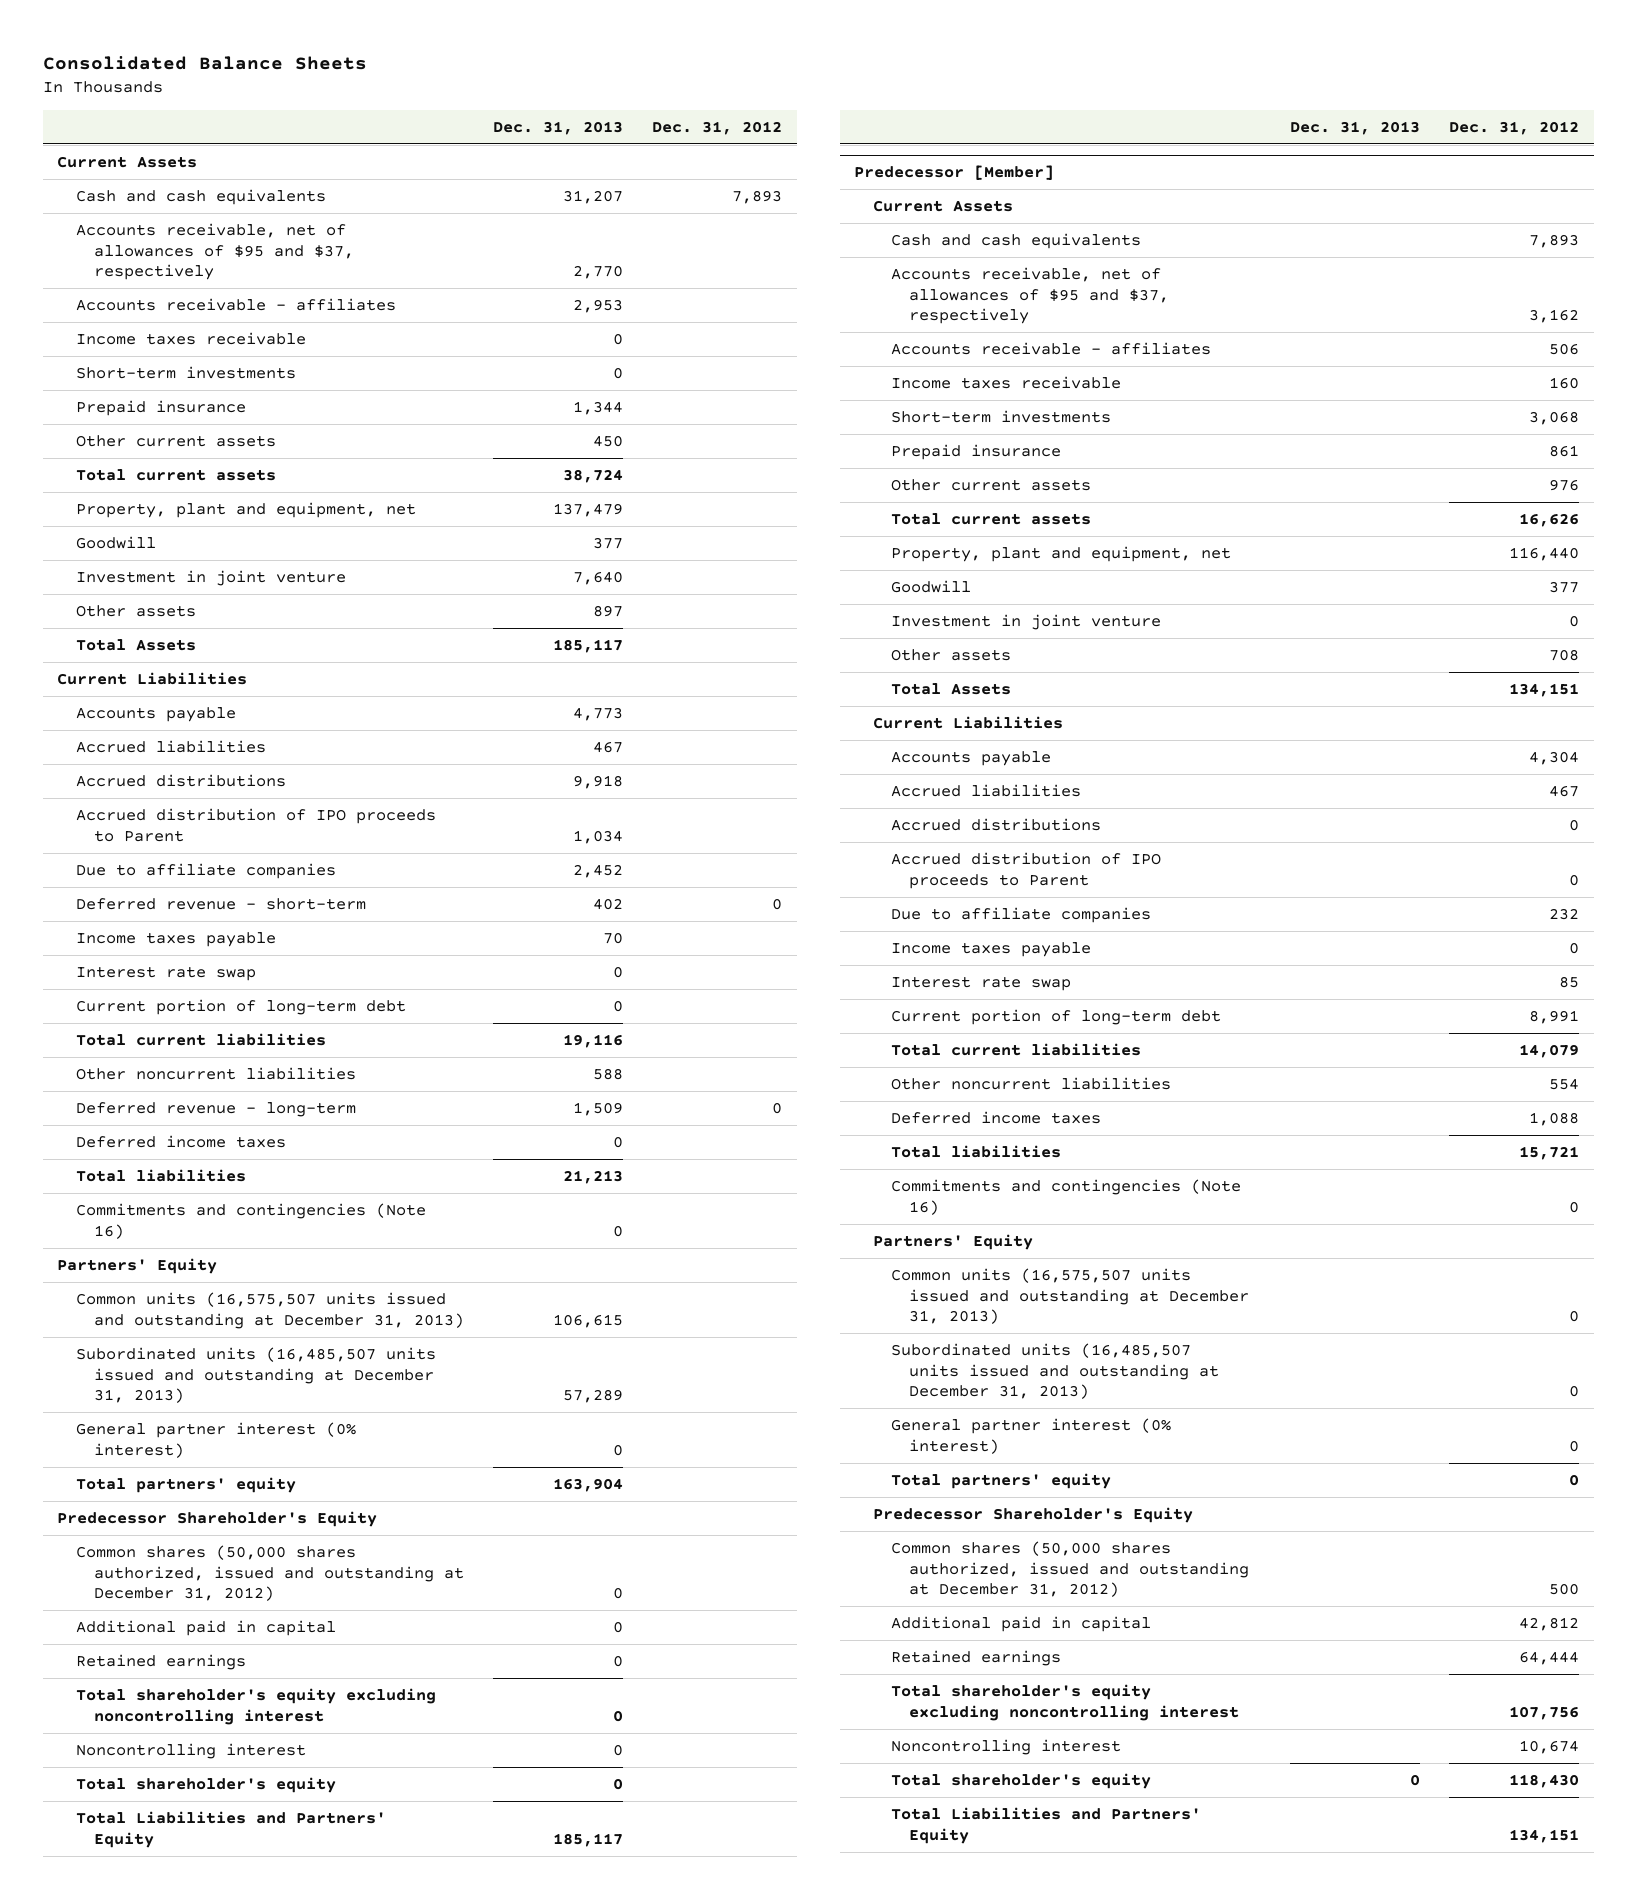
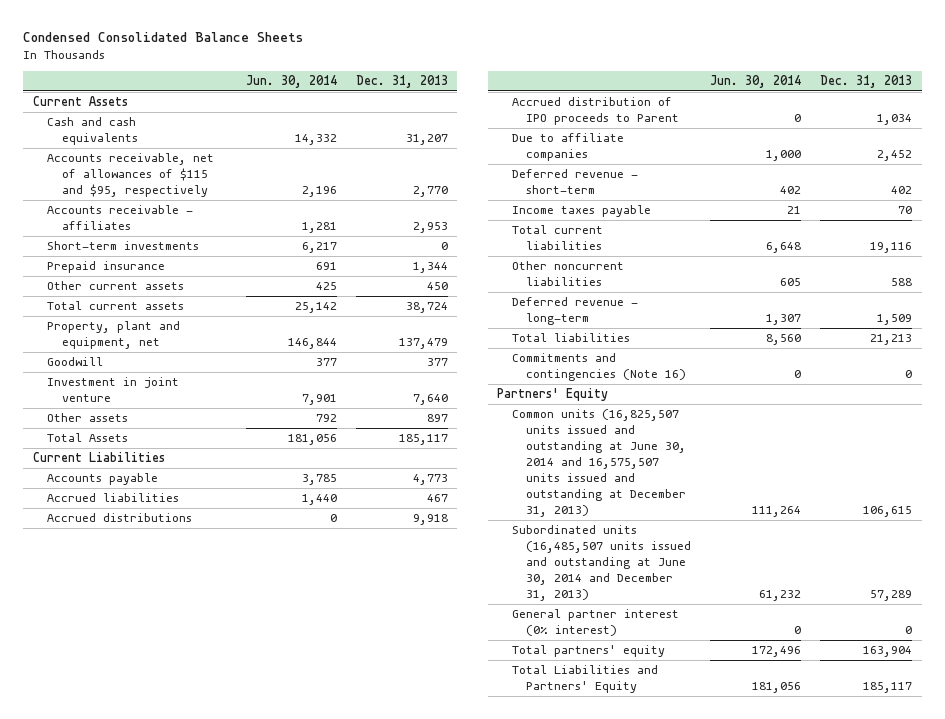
[42,56,367,71] Consolidated Balance Sheets -> [23,32,304,43] Condensed Consolidated Balance Sheets
[652,120,783,135] Dec. 31, 2012 -> none
none -> [245,75,337,89] Jun. 30, 2014
[75,223,354,281] Accounts receivable, net of allowances of $95 and $37, respectively -> [47,153,215,198] Accounts receivable, net of allowances of $115 and $95, respectively
[75,332,306,346] Income taxes receivable -> none
[75,966,256,982] Interest rate swap -> none
[75,999,406,1016] Current portion of long-term debt -> none
[75,1135,286,1149] Deferred income taxes -> none
[75,1292,464,1329] Common units (16,575,507 units issued and outstanding at December 31, 2013) -> [511,409,687,518] Common units (16,825,507 units issued and outstanding at June 30, 2014 and 16,575,507 units issued and outstanding at December 31, 2013)
[75,1347,436,1404] Subordinated units (16,485,507 units issued and outstanding at December 31, 2013) -> [511,525,692,602] Subordinated units (16,485,507 units issued and outstanding at June 30, 2014 and December 31, 2013)
[57,1511,378,1528] Predecessor Shareholder's Equity -> none
[75,1545,464,1602] Common shares (50,000 shares authorized, issued and outstanding at December 31, 2012) -> none
[75,1620,336,1637] Additional paid in capital -> none
[75,1654,246,1671] Retained earnings -> none
[75,1688,436,1725] Total shareholder's equity excluding noncontrolling interest -> none
[75,1743,306,1760] Noncontrolling interest -> none
[75,1777,336,1794] Total shareholder's equity -> none
[854,165,1055,181] Predecessor [Member] -> none
[872,200,1013,213] Current Assets -> none
[890,233,1141,250] Cash and cash equivalents -> none
[890,267,1170,325] Accounts receivable, net of allowances of $95 and $37, respectively -> none
[890,342,1211,356] Accounts receivable - affiliates -> none
[890,376,1121,390] Income taxes receivable -> none
[890,410,1111,424] Short-term investments -> none
[890,444,1061,461] Prepaid insurance -> none
[890,479,1091,492] Other current assets -> none
[890,513,1091,526] Total current assets -> none
[890,546,1231,563] Property, plant and equipment, net -> none
[890,580,971,594] Goodwill -> none
[890,614,1161,631] Investment in joint venture -> none
[890,649,1011,662] Other assets -> none
[890,683,1011,696] Total Assets -> none
[872,716,1063,730] Current Liabilities -> none
[890,751,1051,767] Accounts payable -> none
[890,784,1081,798] Accrued liabilities -> none
[890,818,1101,832] Accrued distributions -> none
[890,852,1161,889] Accrued distribution of IPO proceeds to Parent -> none
[890,907,1151,924] Due to affiliate companies -> none
[890,942,1091,958] Income taxes payable -> none
[890,976,1071,992] Interest rate swap -> none
[890,1009,1221,1026] Current portion of long-term debt -> none
[890,1043,1141,1057] Total current liabilities -> none
[890,1077,1171,1091] Other noncurrent liabilities -> none
[890,1111,1101,1125] Deferred income taxes -> none
[890,1145,1061,1159] Total liabilities -> none
[890,1179,1241,1215] Commitments and contingencies (Note 16) -> none
[872,1234,1033,1251] Partners' Equity -> none
[890,1268,1250,1325] Common units (16,575,507 units issued and outstanding at December 31, 2013) -> none
[890,1343,1220,1400] Subordinated units (16,485,507 units issued and outstanding at December 31, 2013) -> none
[890,1418,1171,1454] General partner interest (0% interest) -> none
[890,1473,1111,1490] Total partners' equity -> none
[872,1507,1193,1524] Predecessor Shareholder's Equity -> none
[890,1541,1250,1598] Common shares (50,000 shares authorized, issued and outstanding at December 31, 2012) -> none
[890,1616,1151,1633] Additional paid in capital -> none
[890,1650,1061,1667] Retained earnings -> none
[890,1684,1240,1721] Total shareholder's equity excluding noncontrolling interest -> none
[890,1739,1121,1756] Noncontrolling interest -> none
[890,1773,1151,1790] Total shareholder's equity -> none
[890,1807,1201,1844] Total Liabilities and Partners' Equity -> none

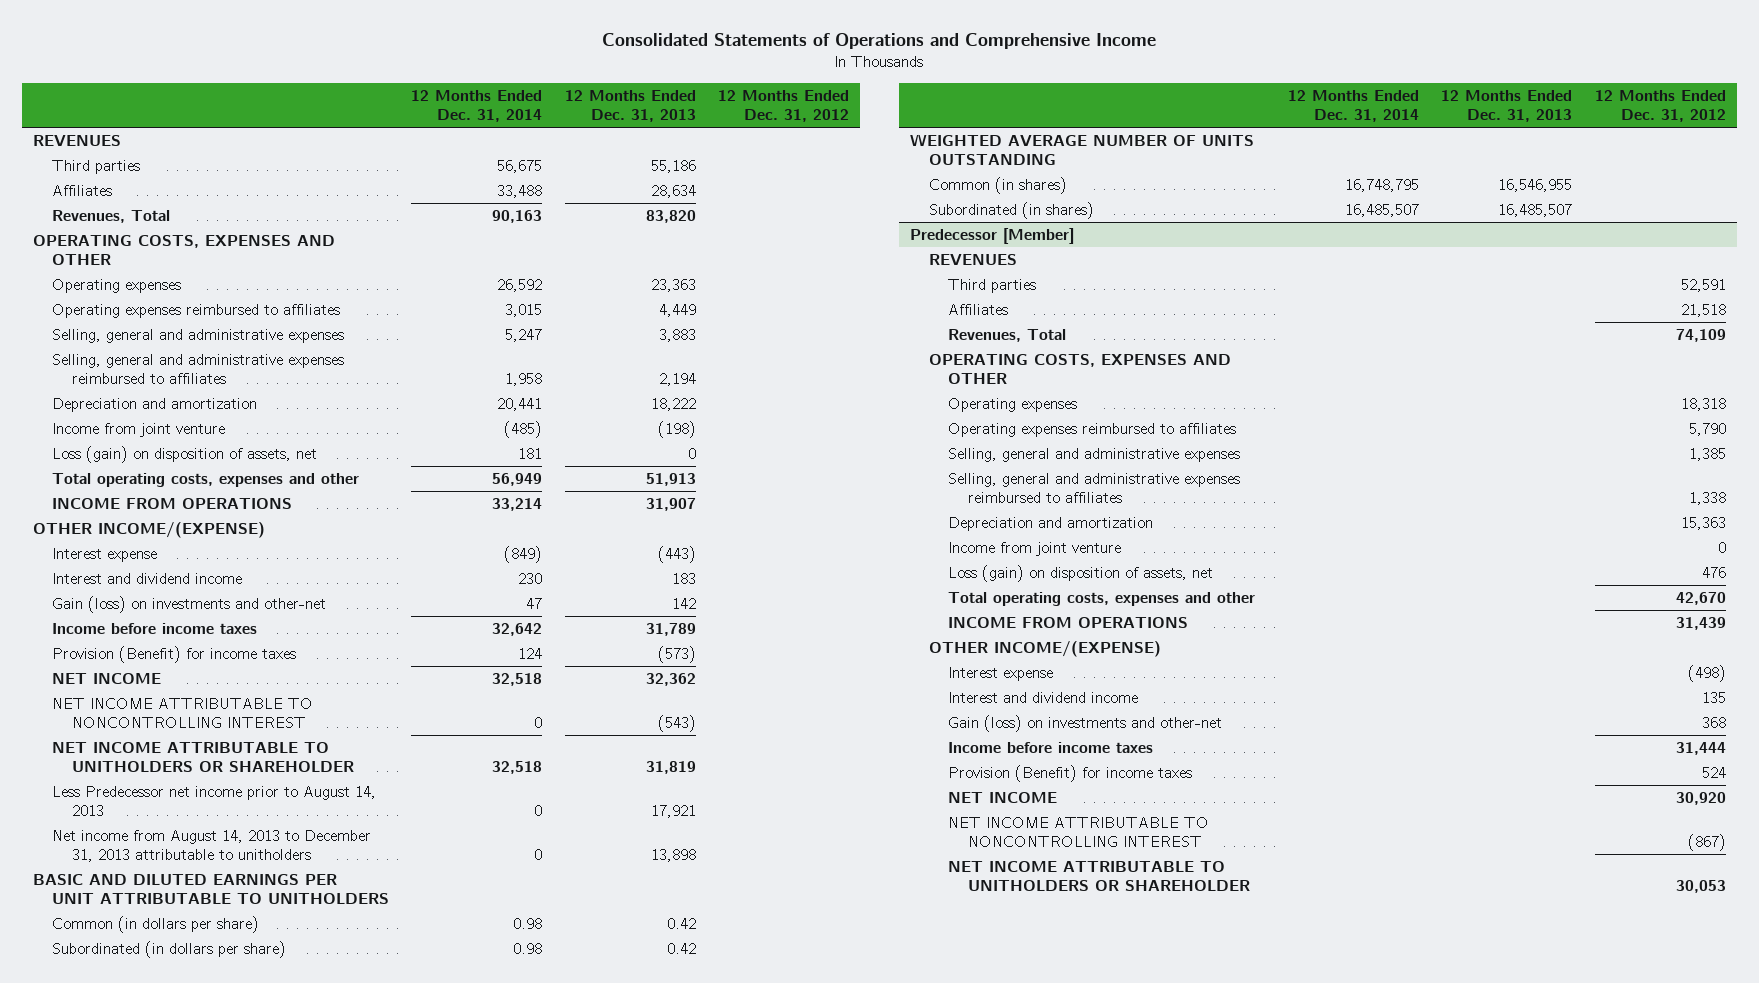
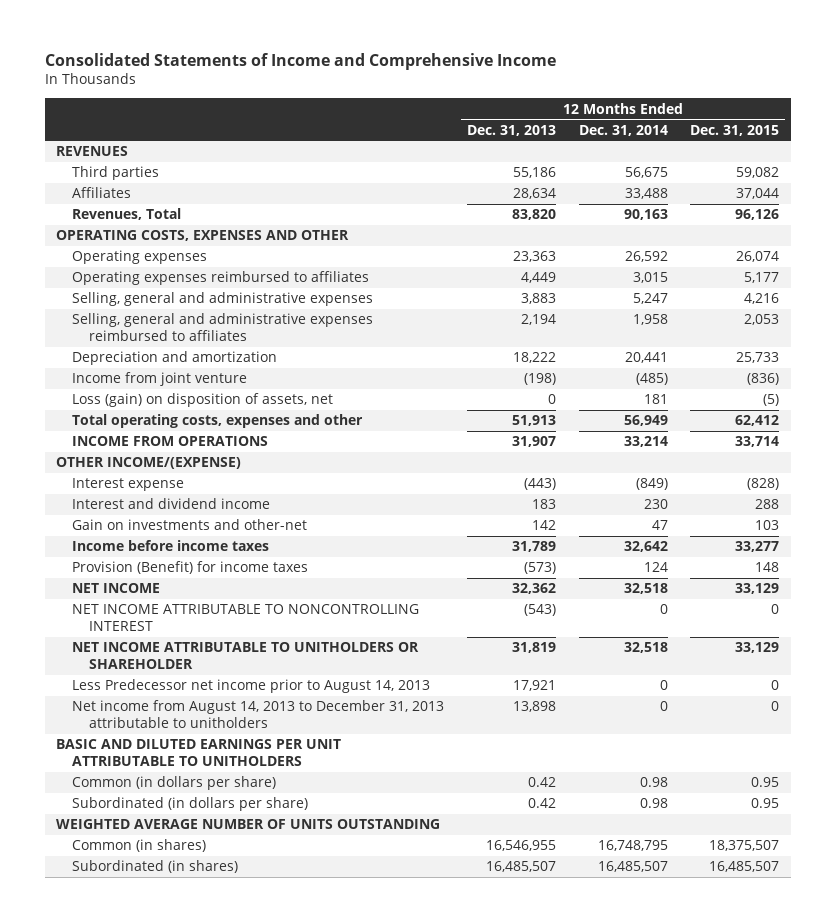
[602,33,1157,50] Consolidated Statements of Operations and Comprehensive Income -> [44,52,556,70] Consolidated Statements of Income and Comprehensive Income
[717,89,849,122] 12 Months Ended Dec. 31, 2012 -> none
none -> [690,124,780,136] Dec. 31, 2015
[52,595,327,613] Gain (loss) on investments and other-net -> [72,519,308,531] Gain on investments and other-net
[909,227,1074,244] Predecessor [Member] -> none
[929,253,1018,265] REVENUES -> none
[948,278,1037,293] Third parties -> none
[948,303,1009,315] Affiliates -> none
[948,328,1067,342] Revenues, Total -> none
[929,353,1232,384] OPERATING COSTS, EXPENSES AND OTHER -> none
[948,397,1078,412] Operating expenses -> none
[948,422,1237,437] Operating expenses reimbursed to affiliates -> none
[948,447,1241,462] Selling, general and administrative expenses -> none
[948,472,1241,503] Selling, general and administrative expenses reimbursed to affiliates -> none
[948,516,1154,531] Depreciation and amortization -> none
[948,541,1122,556] Income from joint venture -> none
[948,564,1214,582] Loss (gain) on disposition of assets, net -> none
[948,591,1256,606] Total operating costs, expenses and other -> none
[948,616,1189,628] INCOME FROM OPERATIONS -> none
[929,640,1162,657] OTHER INCOME/(EXPENSE) -> none
[948,666,1054,681] Interest expense -> none
[948,691,1139,703] Interest and dividend income -> none
[948,714,1223,732] Gain (loss) on investments and other-net -> none
[948,741,1154,753] Income before income taxes -> none
[948,764,1193,782] Provision (Benefit) for income taxes -> none
[948,791,1058,803] NET INCOME -> none
[948,816,1210,847] NET INCOME ATTRIBUTABLE TO NONCONTROLLING INTEREST -> none
[948,860,1250,891] NET INCOME ATTRIBUTABLE TO UNITHOLDERS OR SHAREHOLDER -> none

